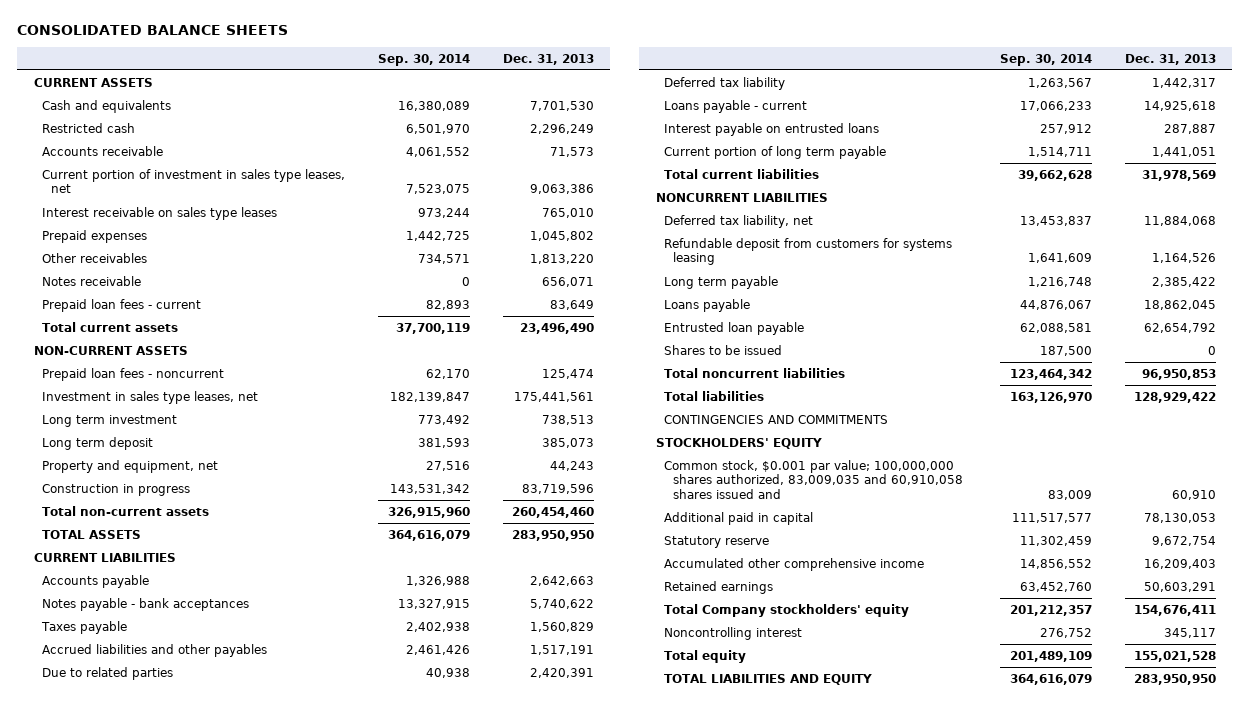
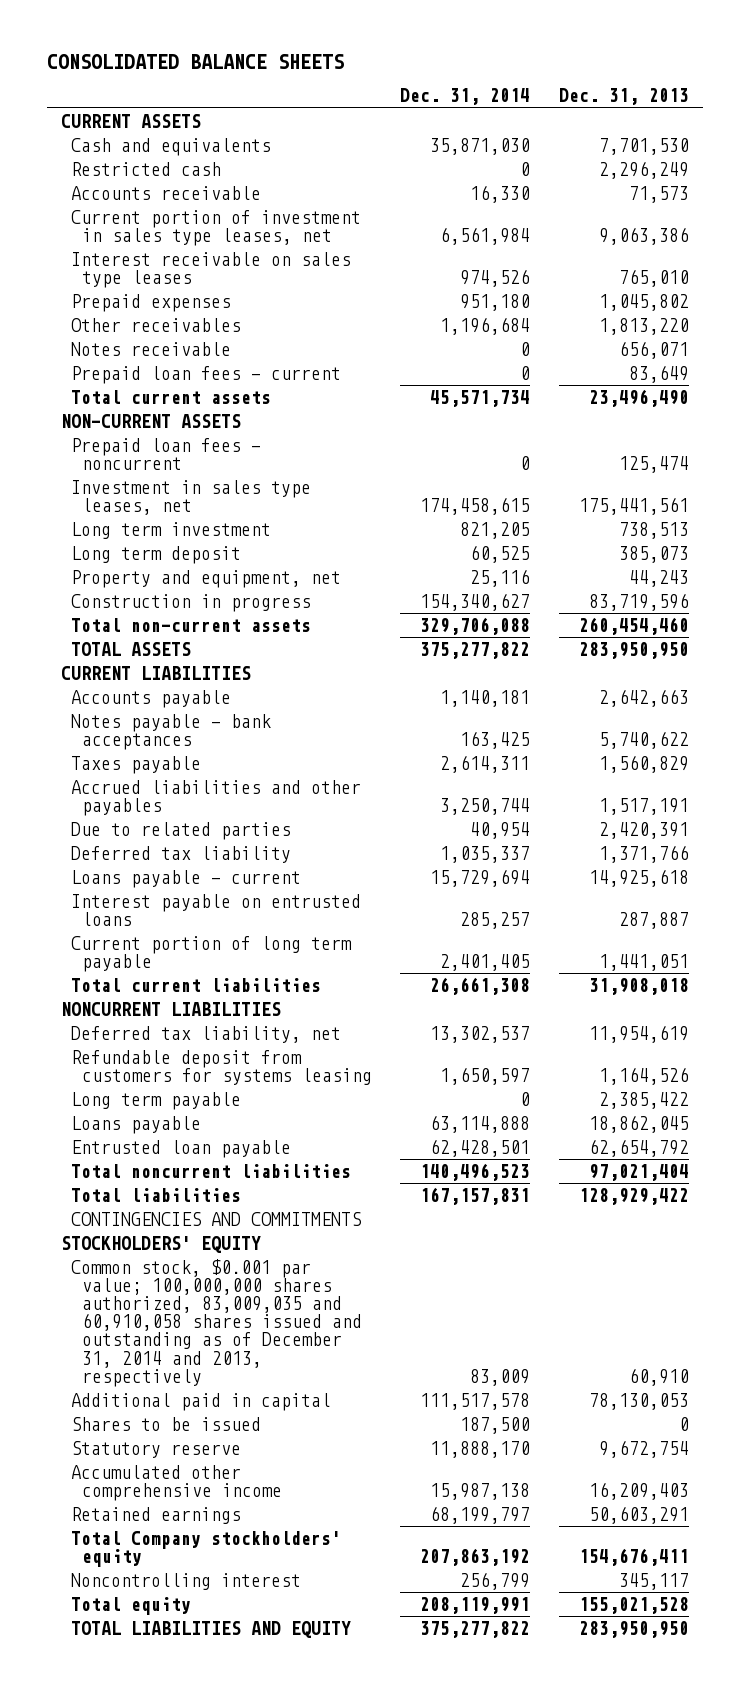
[378,53,471,66] Sep. 30, 2014 -> none
none -> [400,88,531,106] Dec. 31, 2014
[1152,77,1217,88] 1,442,317 -> [598,844,689,863] 1,371,766
[1142,169,1217,181] 31,978,569 -> [588,977,689,995] 31,908,018
[1144,215,1217,226] 11,884,068 -> [588,1024,689,1043] 11,954,619
[1142,368,1217,380] 96,950,853 -> [588,1163,689,1181] 97,021,404
[664,459,963,500] Common stock, $0.001 par value; 100,000,000 shares authorized, 83,009,035 and 60,910,058 shares issued and -> [71,1258,362,1387] Common stock, $0.001 par value; 100,000,000 shares authorized, 83,009,035 and 60,910,058 shares issued and outstanding as of December 31, 2014 and 2013, respectively
[664,344,783,355] Shares to be issued -> [71,1416,262,1431] Shares to be issued

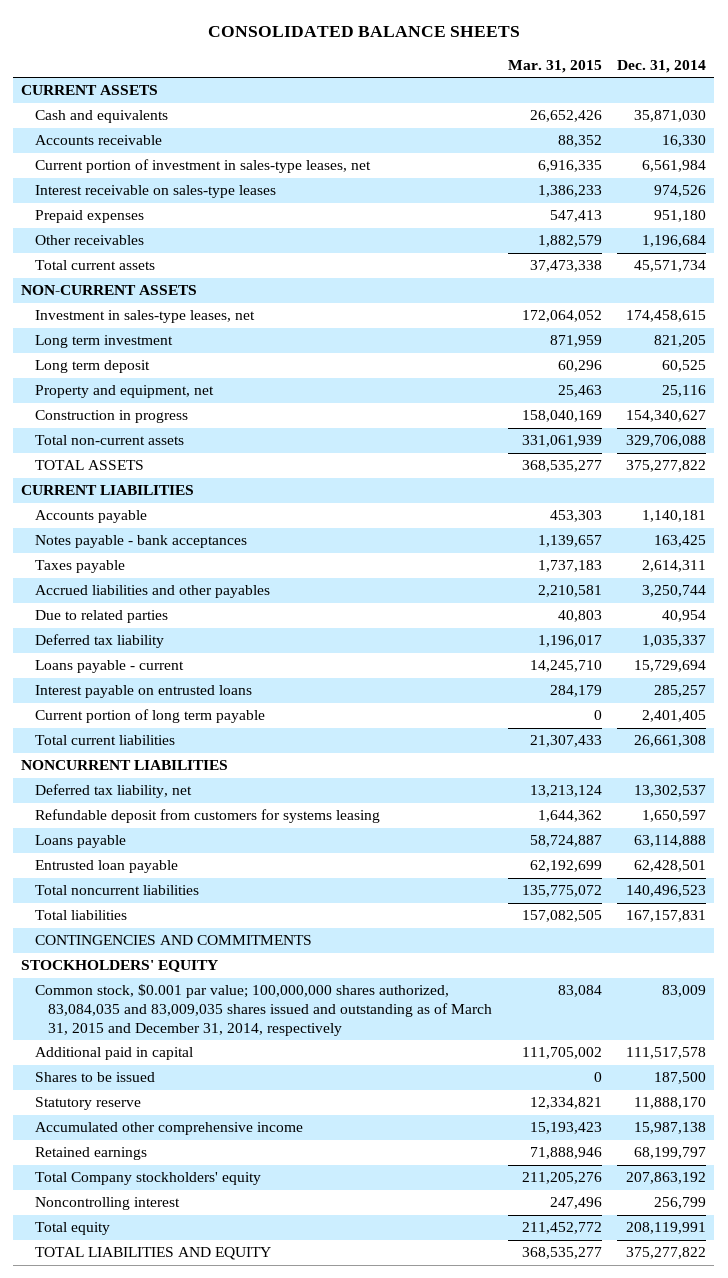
[558,88,689,106] Dec. 31, 2013 -> none
none -> [507,59,602,73] Mar. 31, 2015
[71,161,222,176] Restricted cash -> none
[71,209,362,246] Current portion of investment in sales type leases, net -> [34,159,371,174] Current portion of investment in sales-type leases, net
[71,251,352,288] Interest receivable on sales type leases -> [34,185,276,199] Interest receivable on sales-type leases
[71,341,232,356] Notes receivable -> none
[71,365,342,384] Prepaid loan fees - current -> none
[71,437,262,470] Prepaid loan fees - noncurrent -> none
[71,479,312,515] Investment in sales type leases, net -> [34,310,255,324] Investment in sales-type leases, net
[71,1091,242,1110] Long term payable -> none
[71,1258,362,1387] Common stock, $0.001 par value; 100,000,000 shares authorized, 83,009,035 and 60,910,058 shares issued and outstanding as of December 31, 2014 and 2013, respectively -> [34,984,492,1036] Common stock, $0.001 par value; 100,000,000 shares authorized, 83,084,035 and 83,009,035 shares issued and outstanding as of March 31, 2015 and December 31, 2014, respectively

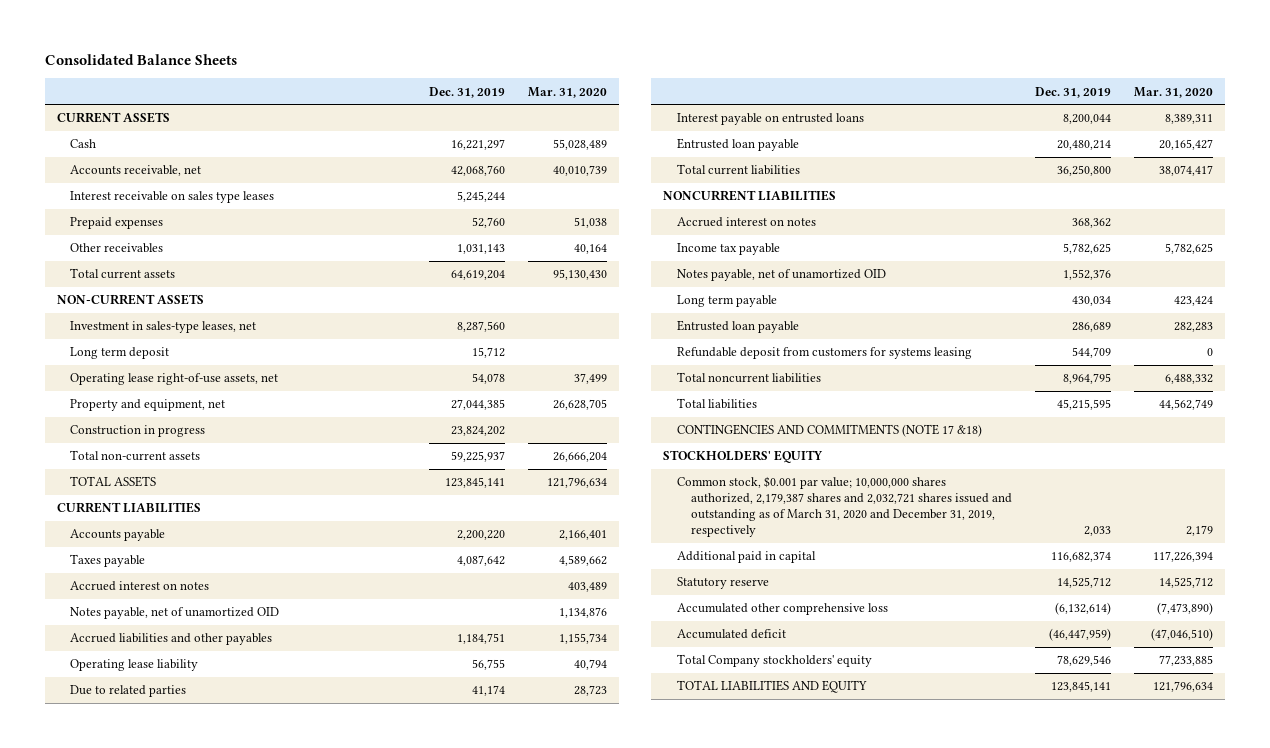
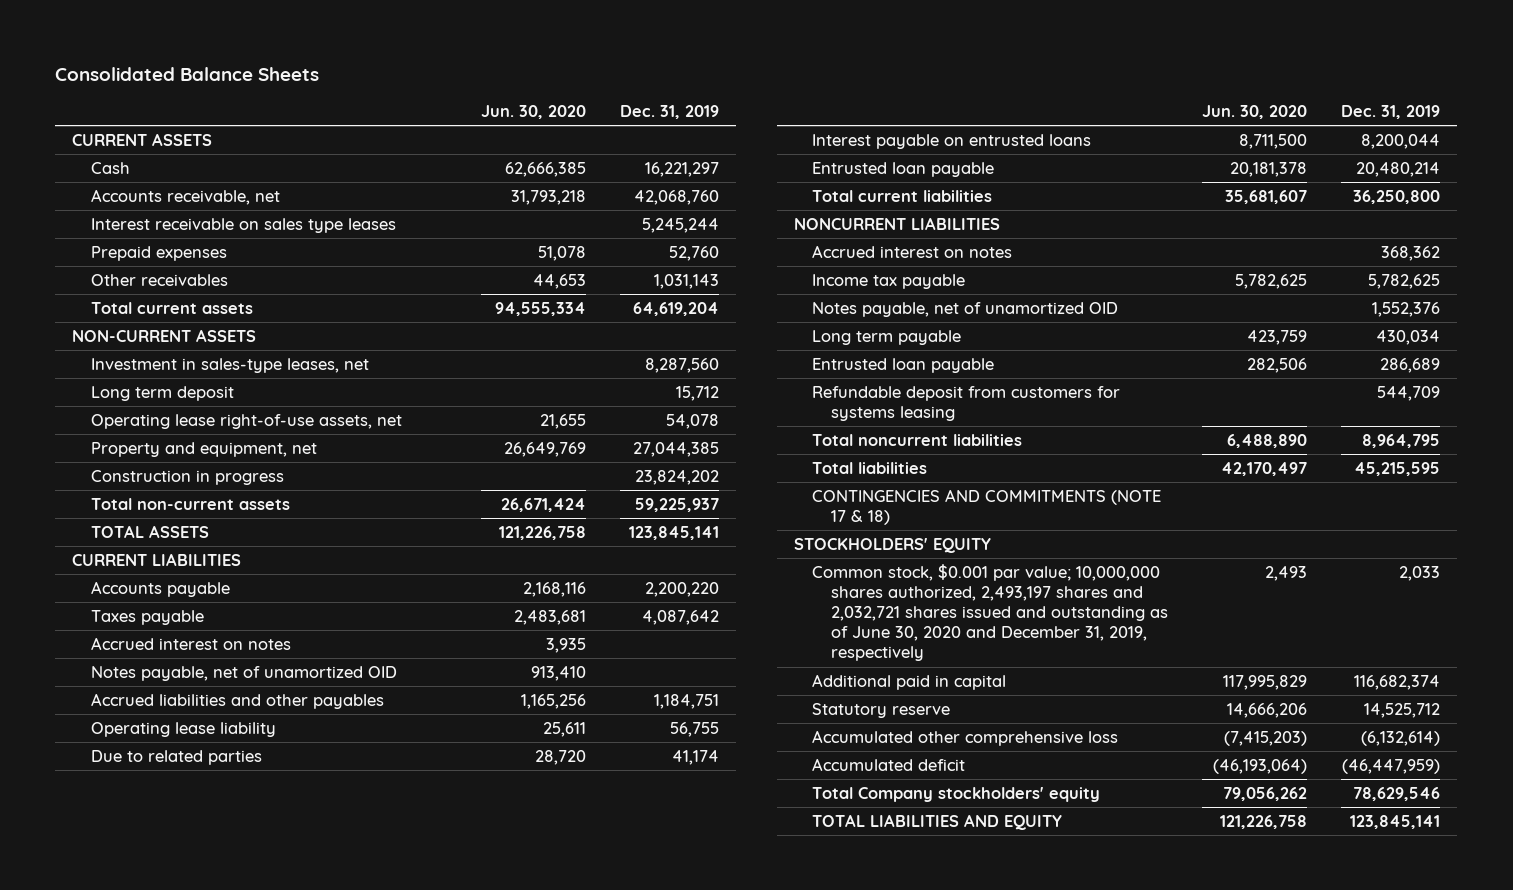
[527,86,607,98] Mar. 31, 2020 -> none
none -> [480,105,586,120] Jun. 30, 2020
[676,424,982,438] CONTINGENCIES AND COMMITMENTS (NOTE 17 &18) -> [812,488,1162,526] CONTINGENCIES AND COMMITMENTS (NOTE 17 & 18)
[676,476,1012,538] Common stock, $0.001 par value; 10,000,000 shares authorized, 2,179,387 shares and 2,032,721 shares issued and outstanding as of March 31, 2020 and December 31, 2019, respectively -> [812,563,1168,662] Common stock, $0.001 par value; 10,000,000 shares authorized, 2,493,197 shares and 2,032,721 shares issued and outstanding as of June 30, 2020 and December 31, 2019, respectively

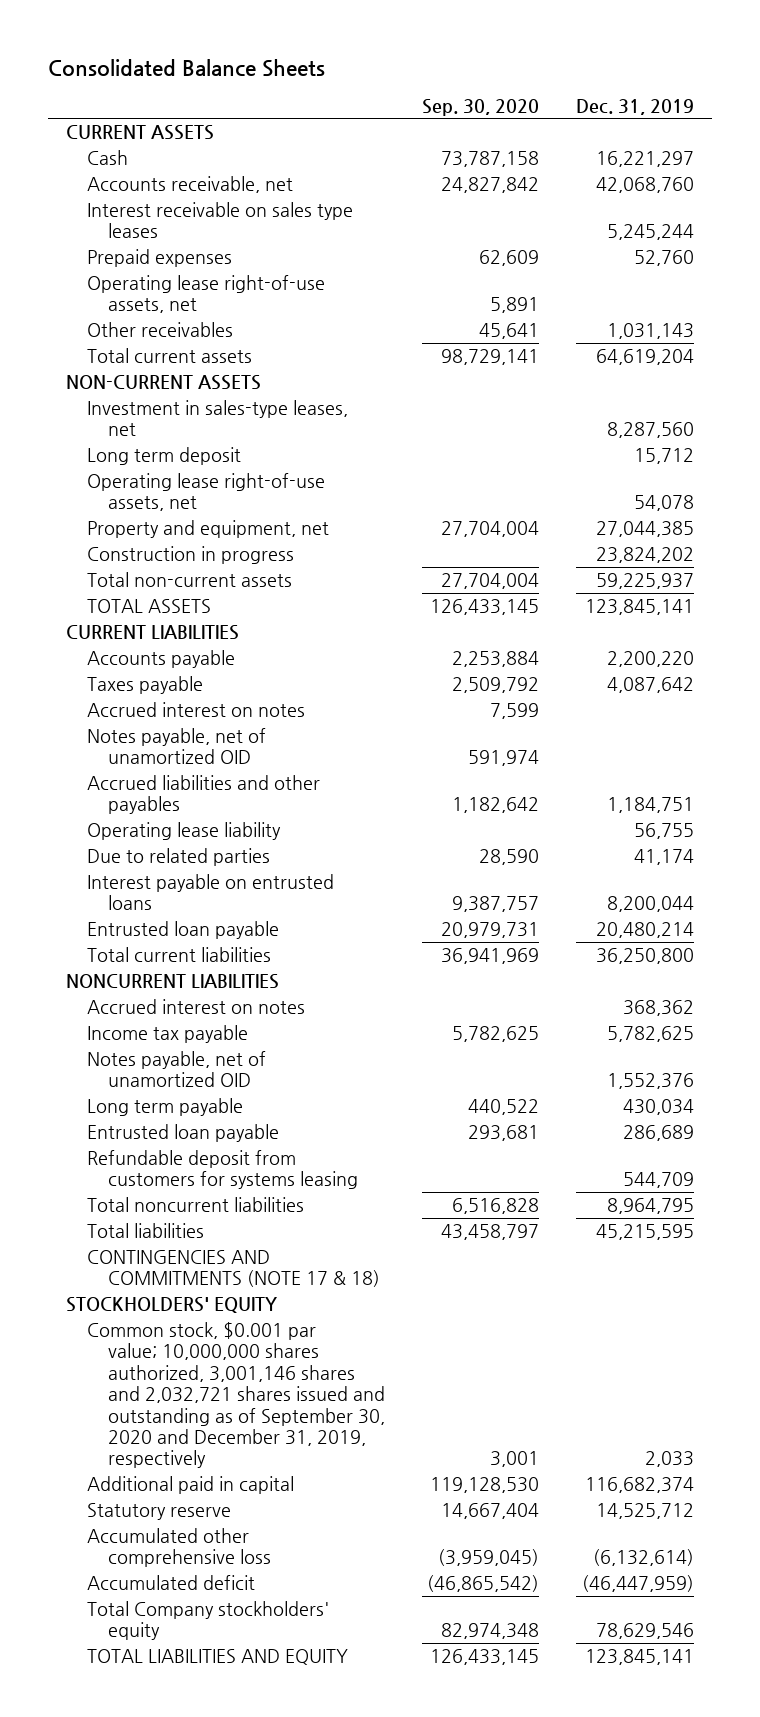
[480,105,586,120] Jun. 30, 2020 -> none
none -> [421,98,539,116] Sep. 30, 2020
none -> [86,275,325,314] Operating lease right-of-use assets, net
[812,563,1168,662] Common stock, $0.001 par value; 10,000,000 shares authorized, 2,493,197 shares and 2,032,721 shares issued and outstanding as of June 30, 2020 and December 31, 2019, respectively -> [86,1322,385,1469] Common stock, $0.001 par value; 10,000,000 shares authorized, 3,001,146 shares and 2,032,721 shares issued and outstanding as of September 30, 2020 and December 31, 2019, respectively

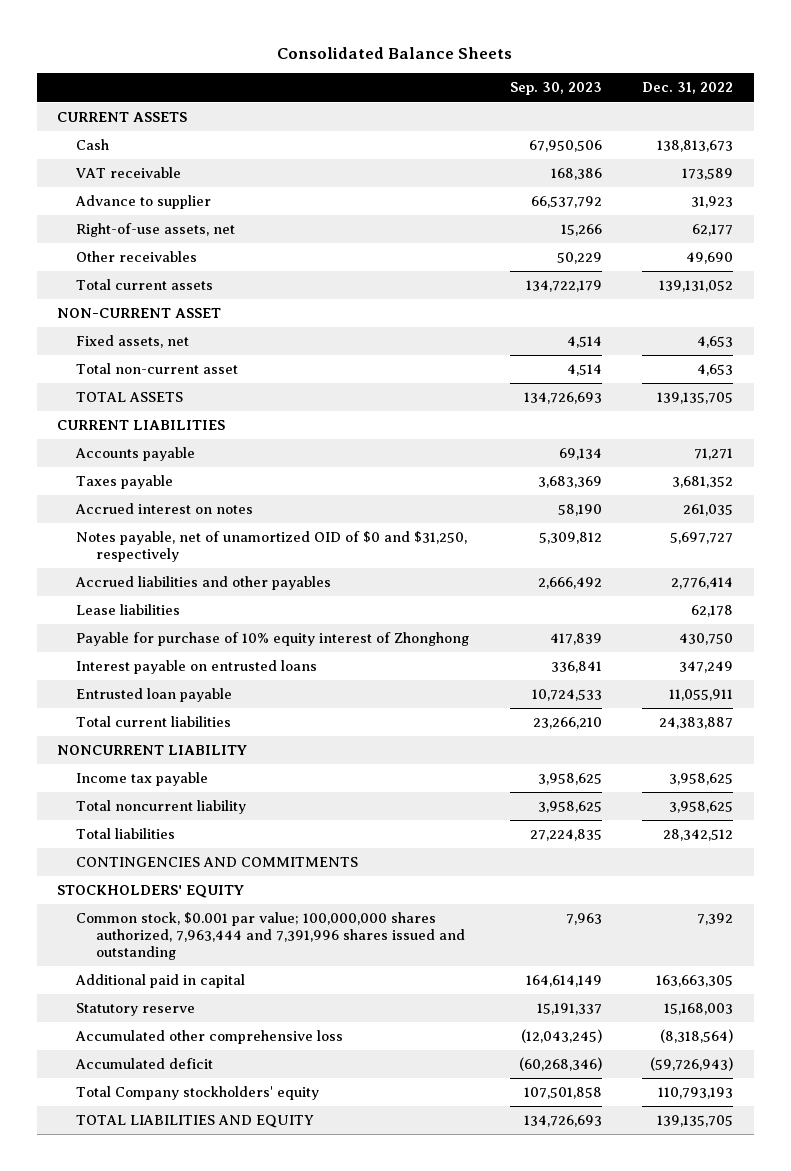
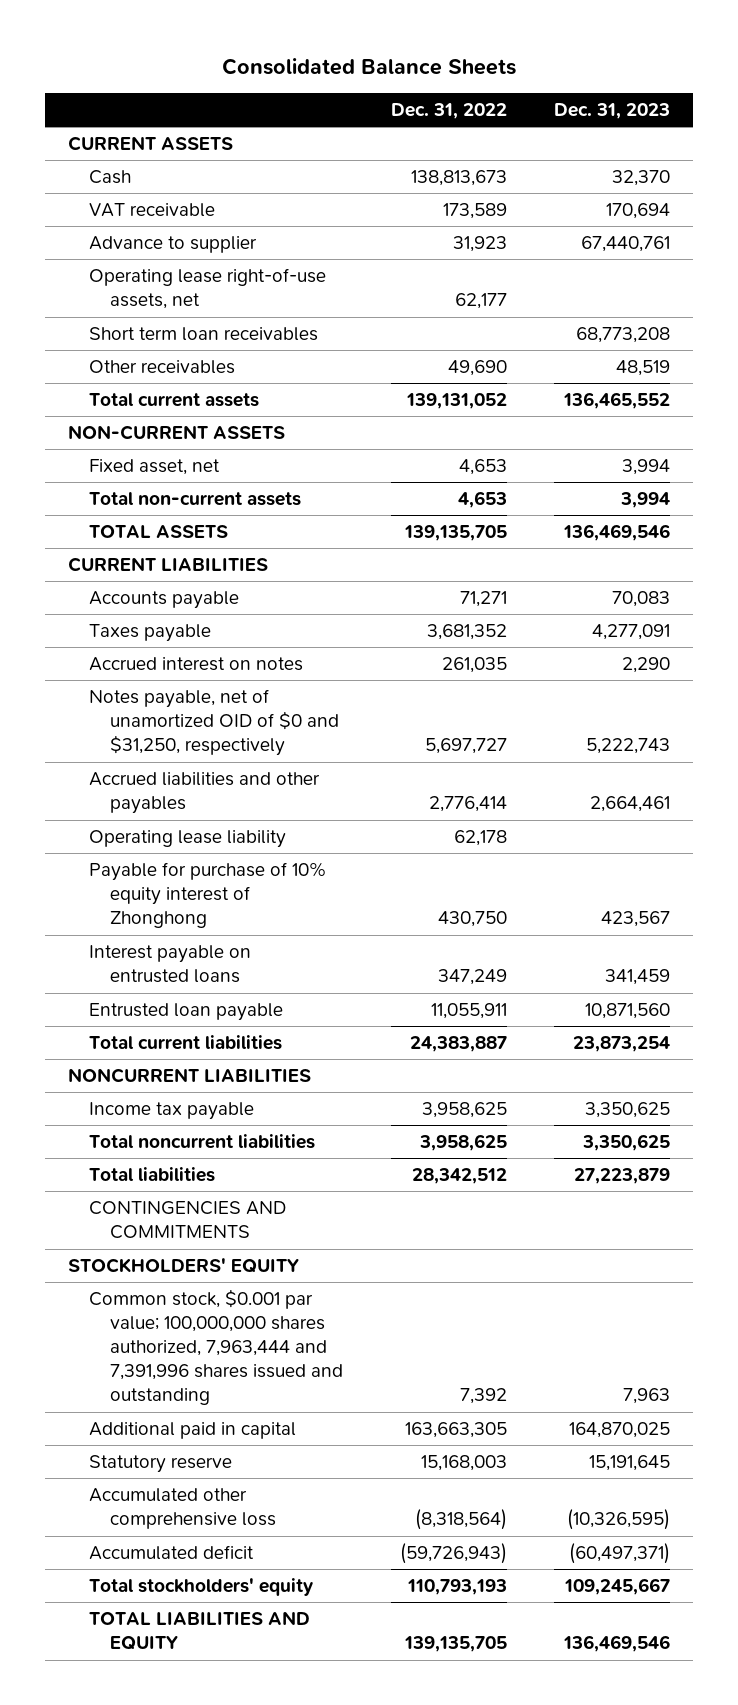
[509,82,602,96] Sep. 30, 2023 -> none
none -> [553,102,670,119] Dec. 31, 2023
[76,223,236,238] Right-of-use assets, net -> [89,268,327,310] Operating lease right-of-use assets, net
none -> [89,327,319,342] Short term loan receivables
[57,308,222,319] NON-CURRENT ASSET -> [68,425,286,441] NON-CURRENT ASSETS
[76,335,190,349] Fixed assets, net -> [89,459,221,476] Fixed asset, net
[76,363,239,375] Total non-current asset -> [89,492,302,507] Total non-current assets
[76,604,181,616] Lease liabilities -> [89,830,287,849] Operating lease liability
[57,745,248,756] NONCURRENT LIABILITY -> [68,1068,312,1084] NONCURRENT LIABILITIES
[76,800,247,815] Total noncurrent liability -> [89,1134,316,1150] Total noncurrent liabilities
[76,1086,320,1101] Total Company stockholders' equity -> [89,1578,314,1597] Total stockholders' equity

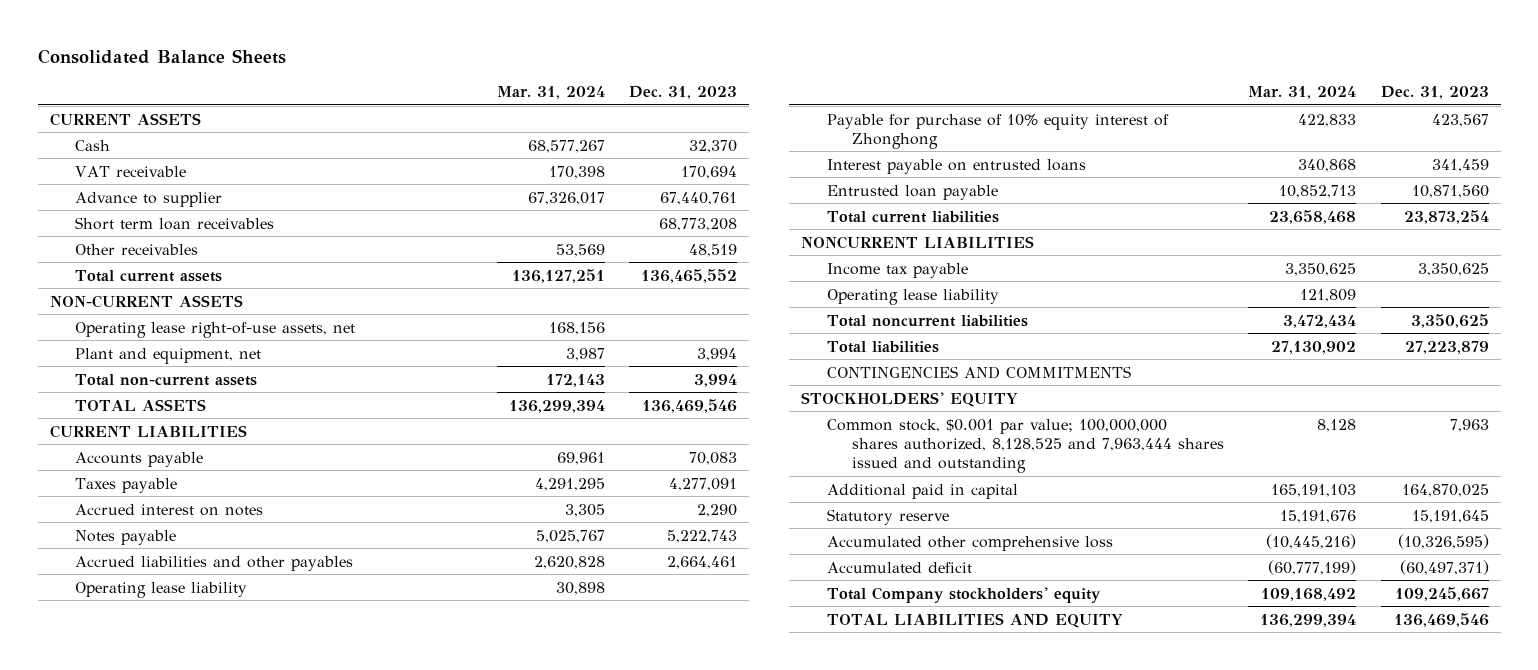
[390,102,507,119] Dec. 31, 2022 -> none
none -> [496,86,605,100] Mar. 31, 2024
[89,268,327,310] Operating lease right-of-use assets, net -> [74,321,355,338] Operating lease right-of-use assets, net
[89,459,221,476] Fixed asset, net -> [74,347,261,364] Plant and equipment, net
[89,689,340,757] Notes payable, net of unamortized OID of $0 and $31,250, respectively -> [74,529,176,545] Notes payable
none -> [826,288,999,305] Operating lease liability
[89,1289,344,1406] Common stock, $0.001 par value; 100,000,000 shares authorized, 7,963,444 and 7,391,996 shares issued and outstanding -> [826,418,1225,474] Common stock, $0.001 par value; 100,000,000 shares authorized, 8,128,525 and 7,963,444 shares issued and outstanding
[89,1578,314,1597] Total stockholders' equity -> [826,586,1101,603] Total Company stockholders' equity

